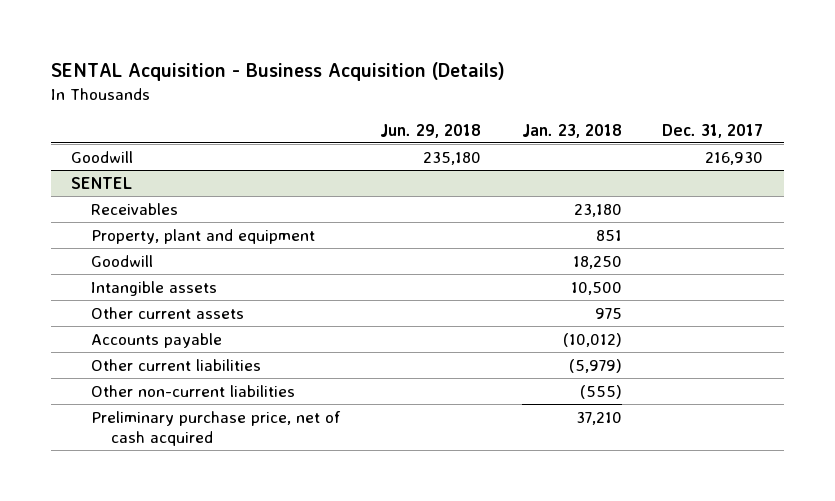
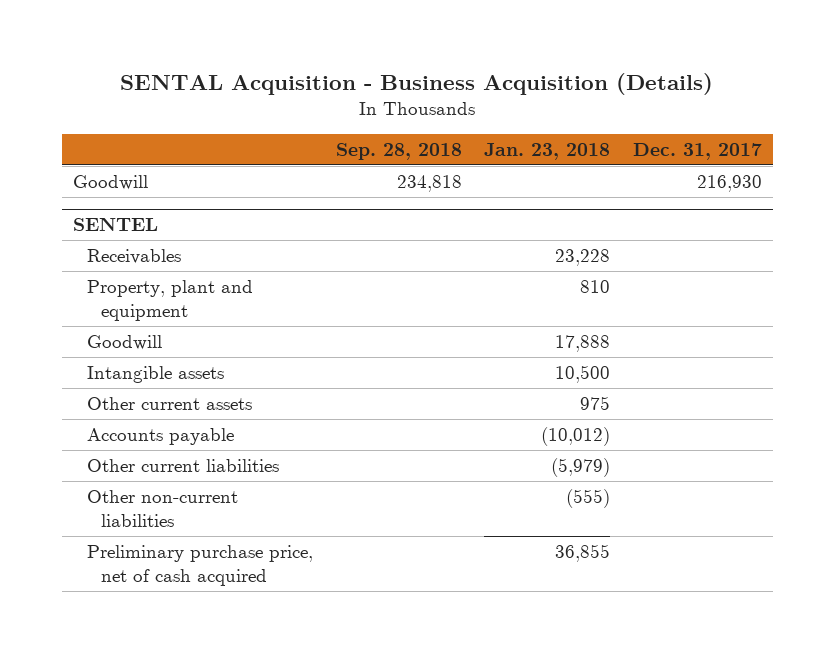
[380,123,482,138] Jun. 29, 2018 -> none
none -> [335,142,462,160] Sep. 28, 2018
[573,203,622,217] 23,180 -> [555,248,611,266] 23,228
[595,229,622,241] 851 -> [580,279,611,293] 810
[572,255,622,269] 18,250 -> [555,334,611,352] 17,888
[575,411,622,425] 37,210 -> [555,543,611,562] 36,855

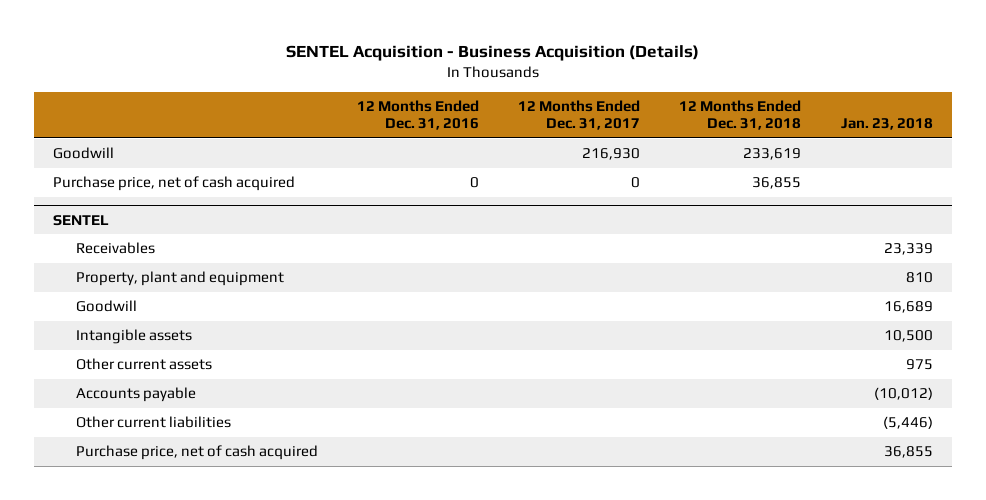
[120,73,714,96] SENTAL Acquisition - Business Acquisition (Details) -> [286,44,700,61] SENTEL Acquisition - Business Acquisition (Details)
[335,142,462,160] Sep. 28, 2018 -> none
[632,142,762,160] Dec. 31, 2017 -> none
none -> [357,100,480,131] 12 Months Ended Dec. 31, 2016
none -> [518,100,641,131] 12 Months Ended Dec. 31, 2017
none -> [679,100,802,131] 12 Months Ended Dec. 31, 2018
none -> [53,176,296,192] Purchase price, net of cash acquired
[555,248,611,266] 23,228 -> [883,243,933,256] 23,339
[555,334,611,352] 17,888 -> [883,301,933,314] 16,689
[86,489,238,527] Other non-current liabilities -> none
[551,457,611,477] (5,979) -> [882,416,933,430] (5,446)
[86,544,313,586] Preliminary purchase price, net of cash acquired -> [75,445,318,461] Purchase price, net of cash acquired

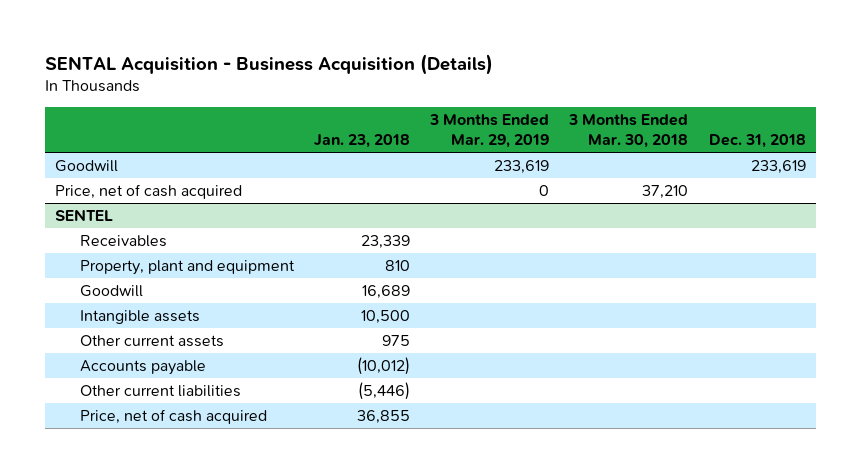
[286,44,700,61] SENTEL Acquisition - Business Acquisition (Details) -> [44,53,493,75] SENTAL Acquisition - Business Acquisition (Details)
[357,100,480,131] 12 Months Ended Dec. 31, 2016 -> none
[518,100,641,131] 12 Months Ended Dec. 31, 2017 -> none
[679,100,802,131] 12 Months Ended Dec. 31, 2018 -> none
none -> [429,113,550,149] 3 Months Ended Mar. 29, 2019
none -> [568,113,689,149] 3 Months Ended Mar. 30, 2018
none -> [708,134,806,149] Dec. 31, 2018
[53,176,296,192] Purchase price, net of cash acquired -> [54,183,242,199] Price, net of cash acquired
[75,445,318,461] Purchase price, net of cash acquired -> [79,408,267,424] Price, net of cash acquired

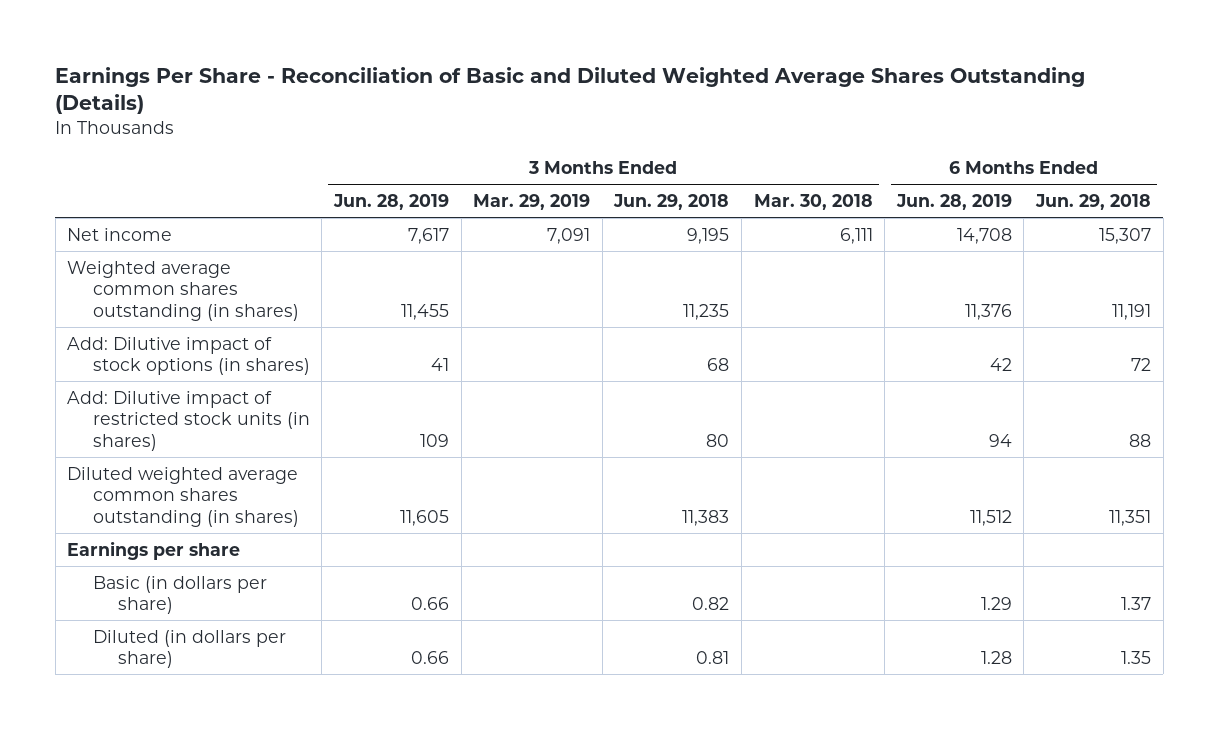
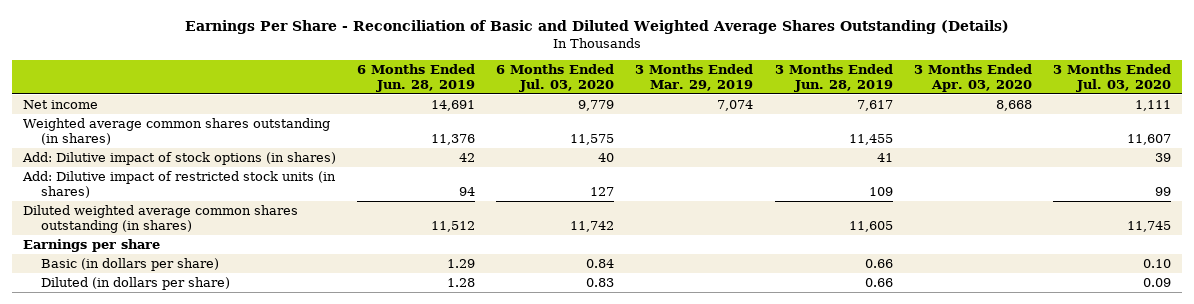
[613,193,730,210] Jun. 29, 2018 -> none
[753,193,873,210] Mar. 30, 2018 -> none
[1034,193,1151,210] Jun. 29, 2018 -> none
none -> [496,64,615,92] 6 Months Ended Jul. 03, 2020
none -> [913,64,1032,92] 3 Months Ended Apr. 03, 2020
none -> [1052,64,1171,92] 3 Months Ended Jul. 03, 2020
[547,227,591,244] 7,091 -> [717,100,754,112] 7,074
[956,227,1012,244] 14,708 -> [430,100,475,112] 14,691

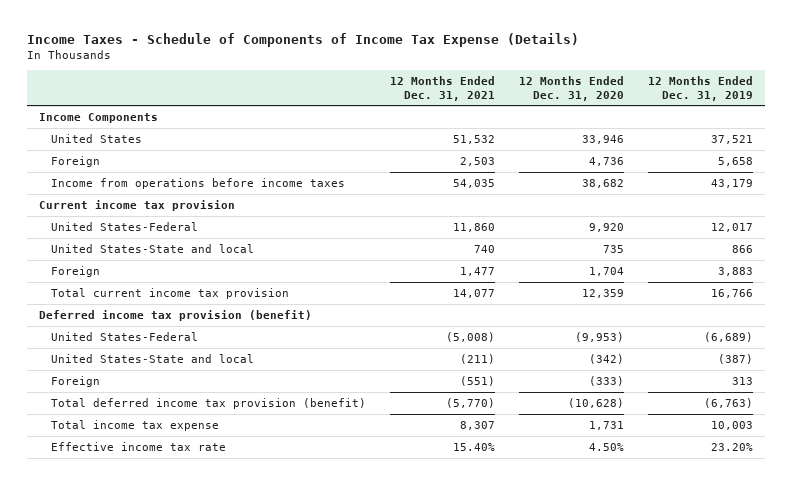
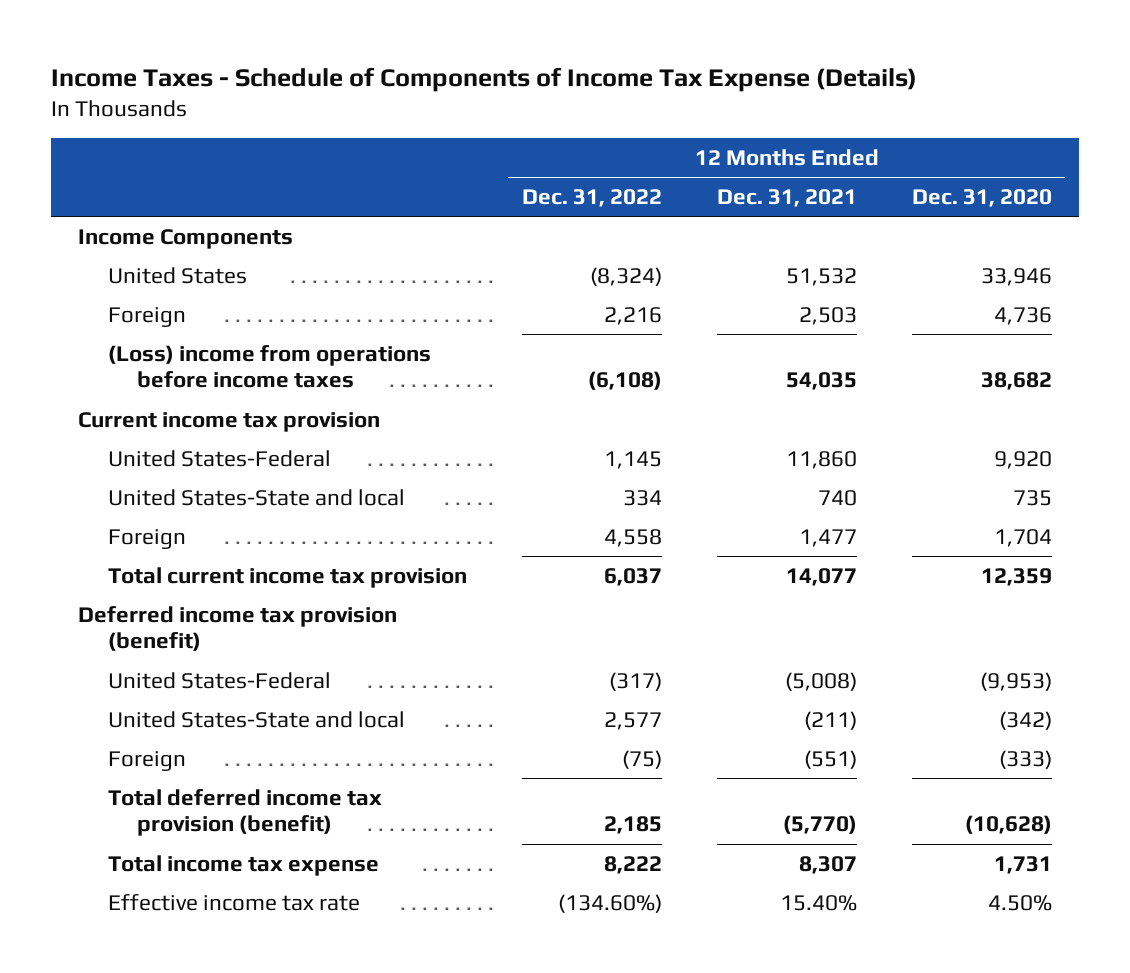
[647,76,753,101] 12 Months Ended Dec. 31, 2019 -> none
none -> [521,189,662,208] Dec. 31, 2022
[50,178,345,190] Income from operations before income taxes -> [107,344,431,389] (Loss) income from operations before income taxes

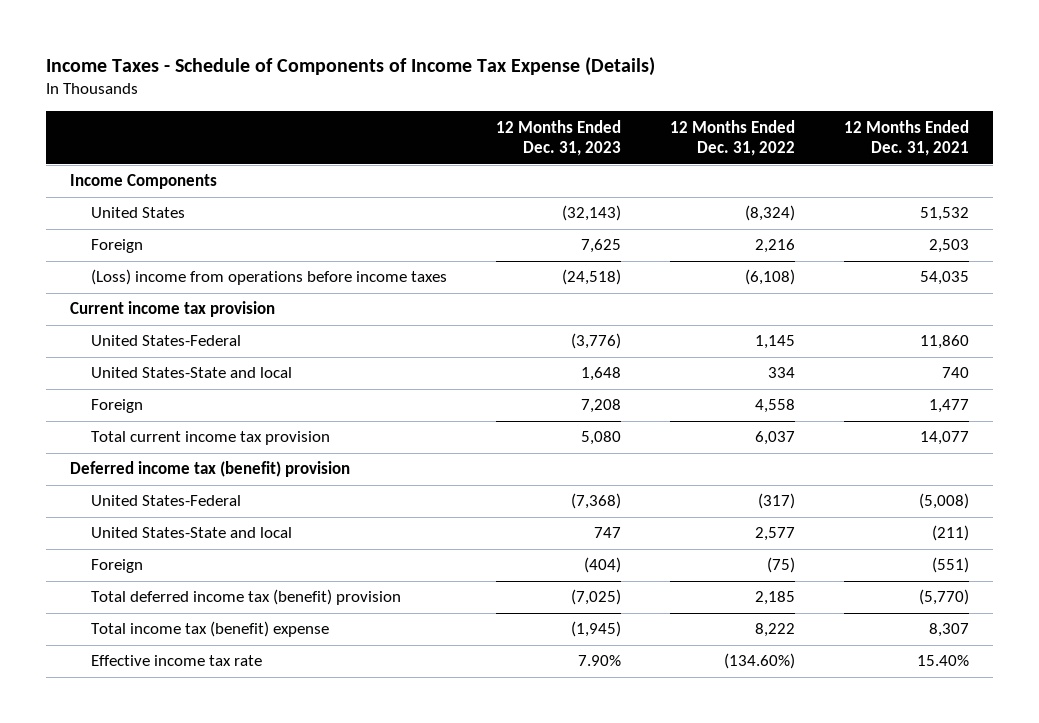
[911,189,1052,208] Dec. 31, 2020 -> none
none -> [495,119,621,156] 12 Months Ended Dec. 31, 2023
[78,605,398,652] Deferred income tax provision (benefit) -> [70,461,351,478] Deferred income tax (benefit) provision
[107,788,382,837] Total deferred income tax provision (benefit) -> [90,589,401,606] Total deferred income tax (benefit) provision
[107,854,379,876] Total income tax expense -> [90,621,329,638] Total income tax (benefit) expense

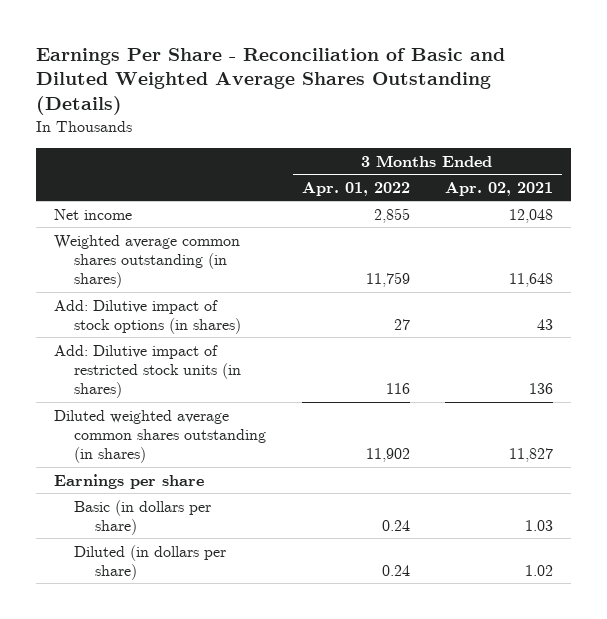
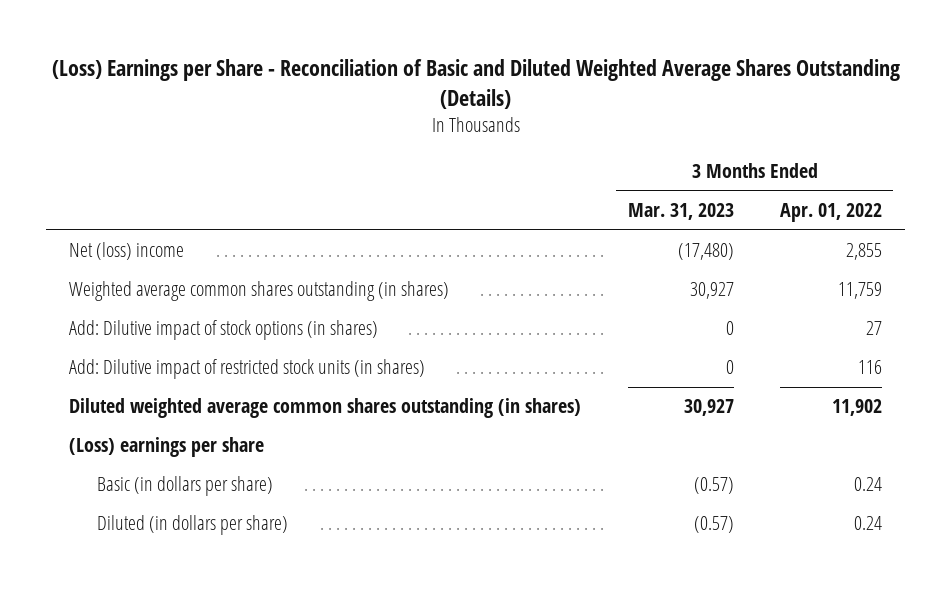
[35,47,505,116] Earnings Per Share - Reconciliation of Basic and Diluted Weighted Average Shares Outstanding (Details) -> [51,58,900,109] (Loss) Earnings per Share - Reconciliation of Basic and Diluted Weighted Average Shares Outstanding (Details)
[445,181,554,196] Apr. 02, 2021 -> none
none -> [627,202,734,220] Mar. 31, 2023
[53,208,132,220] Net income -> [69,242,185,261] Net (loss) income
[53,473,204,489] Earnings per share -> [69,437,265,458] (Loss) earnings per share

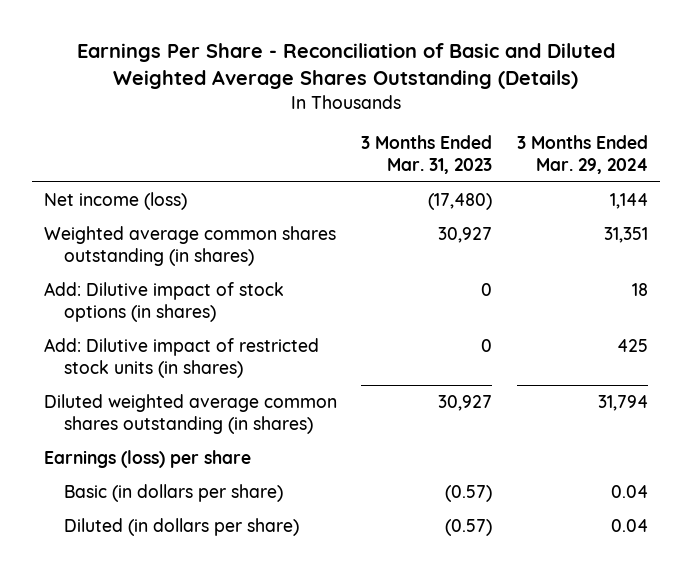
[51,58,900,109] (Loss) Earnings per Share - Reconciliation of Basic and Diluted Weighted Average Shares Outstanding (Details) -> [76,43,615,90] Earnings Per Share - Reconciliation of Basic and Diluted Weighted Average Shares Outstanding (Details)
[779,202,882,222] Apr. 01, 2022 -> none
none -> [516,135,648,174] 3 Months Ended Mar. 29, 2024
[69,242,185,261] Net (loss) income -> [43,192,187,211] Net income (loss)
[69,437,265,458] (Loss) earnings per share -> [43,450,251,469] Earnings (loss) per share

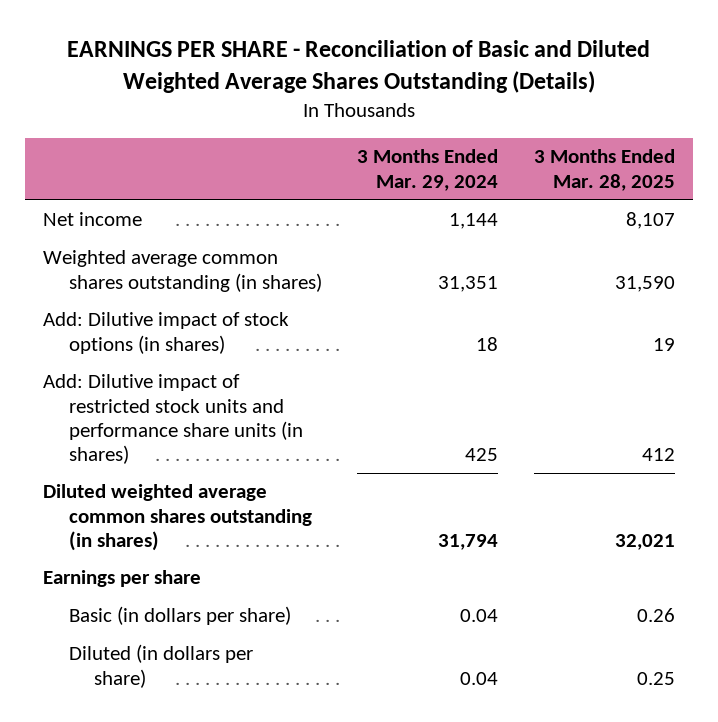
[76,43,615,90] Earnings Per Share - Reconciliation of Basic and Diluted Weighted Average Shares Outstanding (Details) -> [66,40,650,94] EARNINGS PER SHARE - Reconciliation of Basic and Diluted Weighted Average Shares Outstanding (Details)
[361,135,493,174] 3 Months Ended Mar. 31, 2023 -> none
none -> [533,149,675,191] 3 Months Ended Mar. 28, 2025
[43,192,187,211] Net income (loss) -> [42,212,142,227] Net income
[43,338,319,378] Add: Dilutive impact of restricted stock units (in shares) -> [42,374,303,465] Add: Dilutive impact of restricted stock units and performance share units (in shares)
[43,450,251,469] Earnings (loss) per share -> [42,570,201,588] Earnings per share

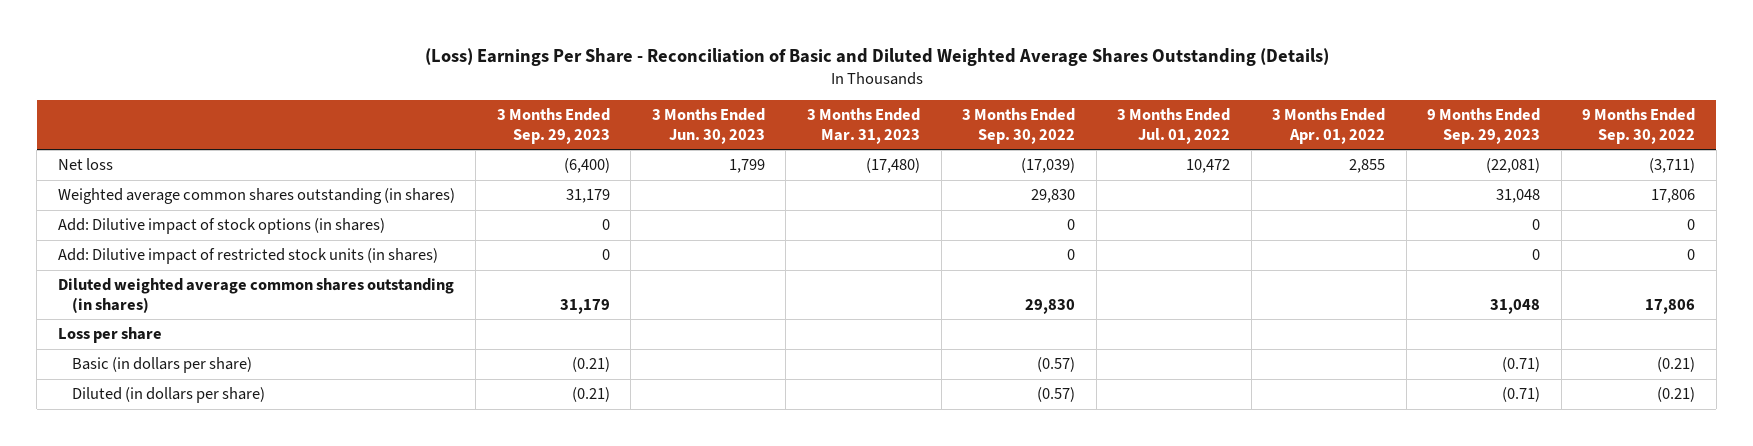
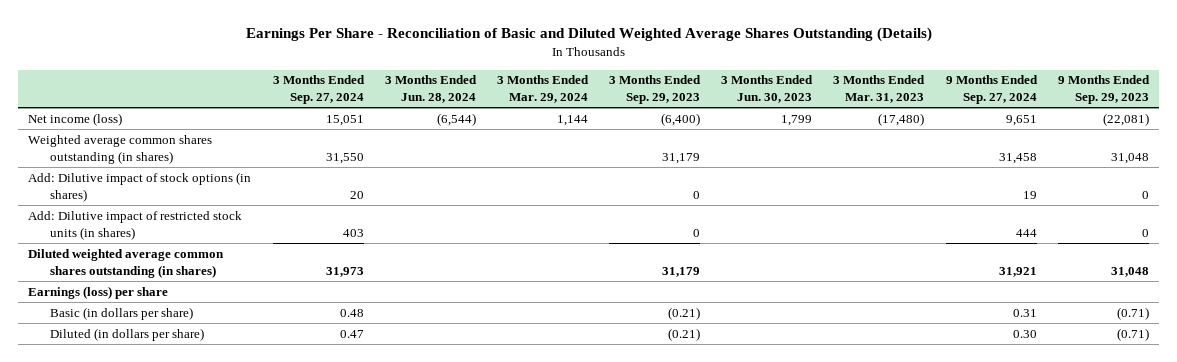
[424,47,1329,66] (Loss) Earnings Per Share - Reconciliation of Basic and Diluted Weighted Average Shares Outstanding (Details) -> [245,27,932,43] Earnings Per Share - Reconciliation of Basic and Diluted Weighted Average Shares Outstanding (Details)
[962,108,1076,144] 3 Months Ended Sep. 30, 2022 -> none
[1117,108,1231,144] 3 Months Ended Jul. 01, 2022 -> none
[1272,108,1386,144] 3 Months Ended Apr. 01, 2022 -> none
[1582,108,1696,144] 9 Months Ended Sep. 30, 2022 -> none
none -> [272,75,365,105] 3 Months Ended Sep. 27, 2024
none -> [384,75,477,104] 3 Months Ended Jun. 28, 2024
none -> [496,75,589,104] 3 Months Ended Mar. 29, 2024
none -> [945,75,1038,105] 9 Months Ended Sep. 27, 2024
[57,158,113,171] Net loss -> [28,112,123,126] Net income (loss)
[57,327,162,344] Loss per share -> [28,285,169,299] Earnings (loss) per share

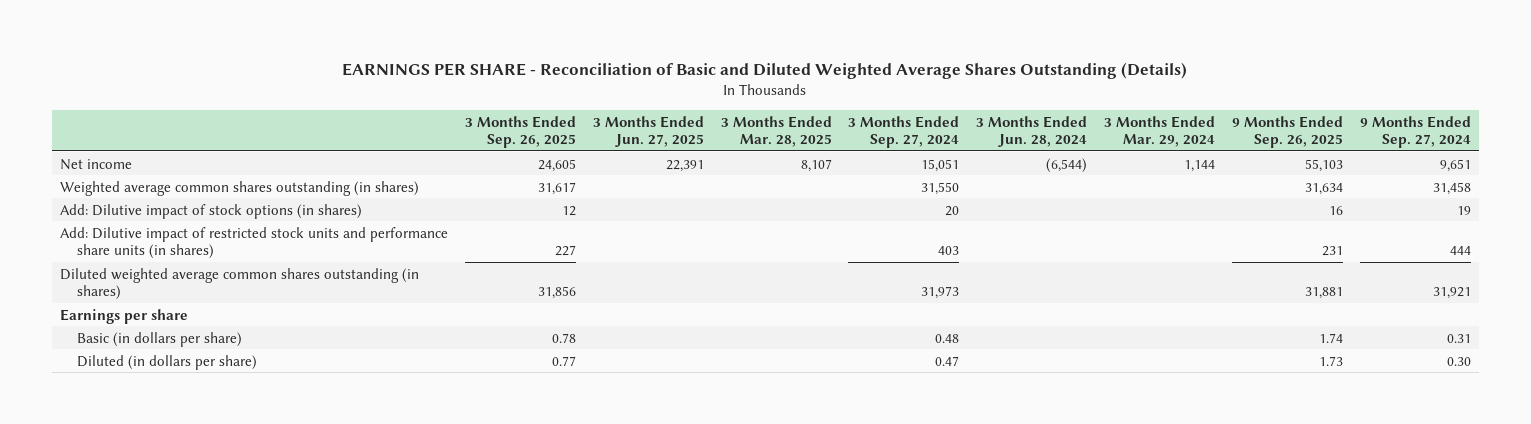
[245,27,932,43] Earnings Per Share - Reconciliation of Basic and Diluted Weighted Average Shares Outstanding (Details) -> [342,61,1188,79] EARNINGS PER SHARE - Reconciliation of Basic and Diluted Weighted Average Shares Outstanding (Details)
[609,75,702,105] 3 Months Ended Sep. 29, 2023 -> none
[721,75,814,104] 3 Months Ended Jun. 30, 2023 -> none
[833,75,926,104] 3 Months Ended Mar. 31, 2023 -> none
[1057,75,1150,105] 9 Months Ended Sep. 29, 2023 -> none
none -> [464,115,576,148] 3 Months Ended Sep. 26, 2025
none -> [592,115,704,147] 3 Months Ended Jun. 27, 2025
none -> [720,115,832,147] 3 Months Ended Mar. 28, 2025
none -> [1231,115,1343,148] 9 Months Ended Sep. 26, 2025
[28,112,123,126] Net income (loss) -> [60,158,133,170] Net income
[28,210,243,240] Add: Dilutive impact of restricted stock units (in shares) -> [60,226,449,259] Add: Dilutive impact of restricted stock units and performance share units (in shares)
[28,285,169,299] Earnings (loss) per share -> [60,308,189,324] Earnings per share

